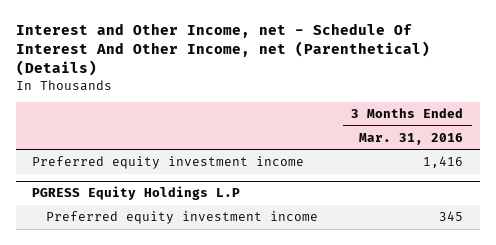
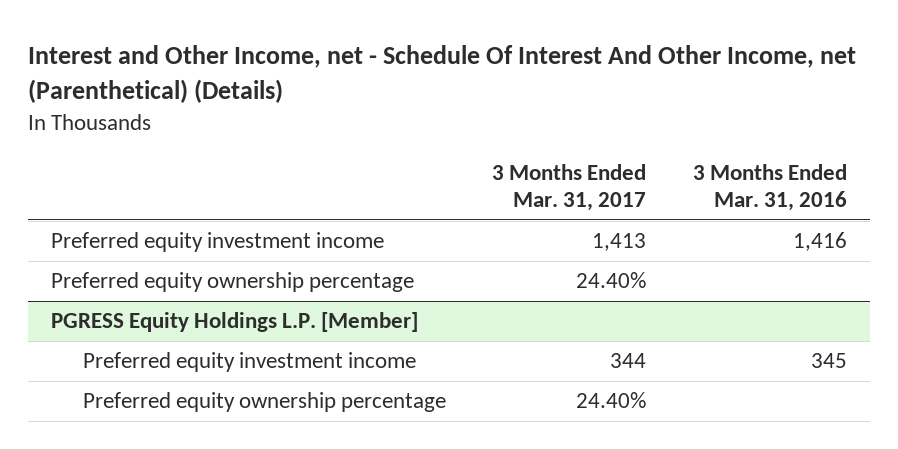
none -> [492,163,647,212] 3 Months Ended Mar. 31, 2017
none -> [51,272,415,293] Preferred equity ownership percentage
[32,186,241,201] PGRESS Equity Holdings L.P -> [51,312,419,333] PGRESS Equity Holdings L.P. [Member]
none -> [83,392,447,413] Preferred equity ownership percentage

